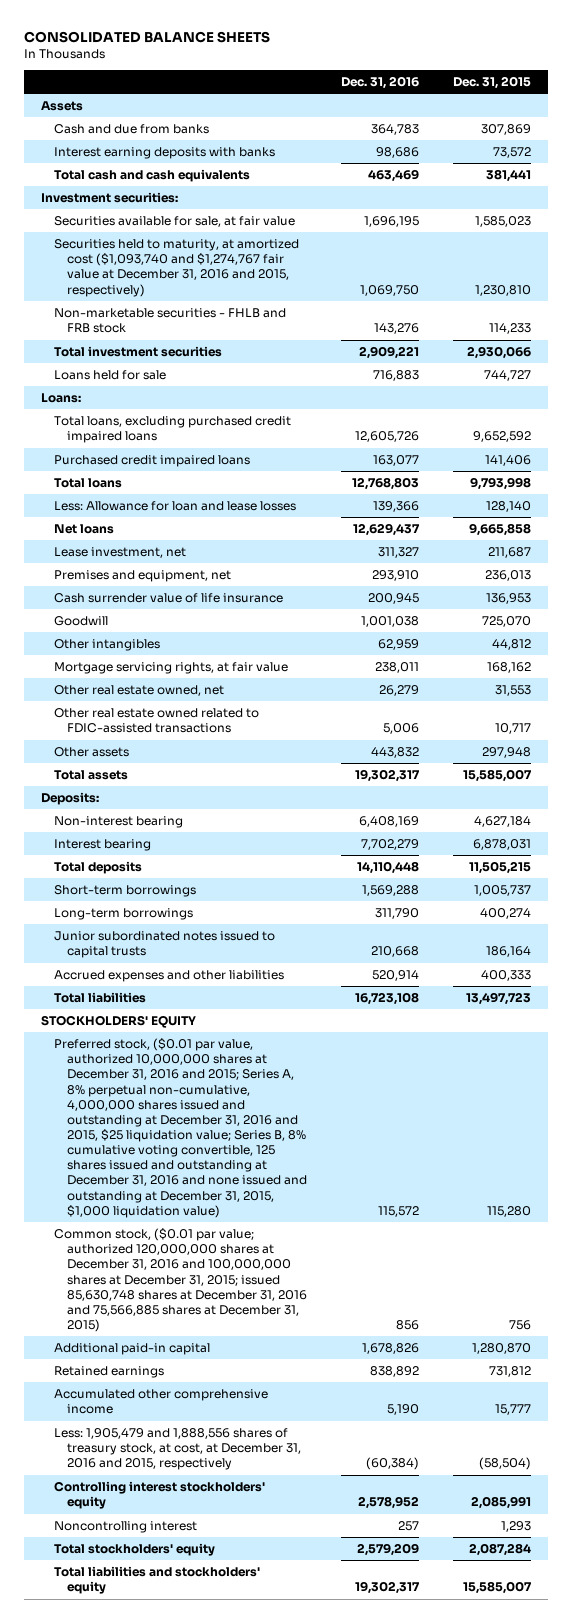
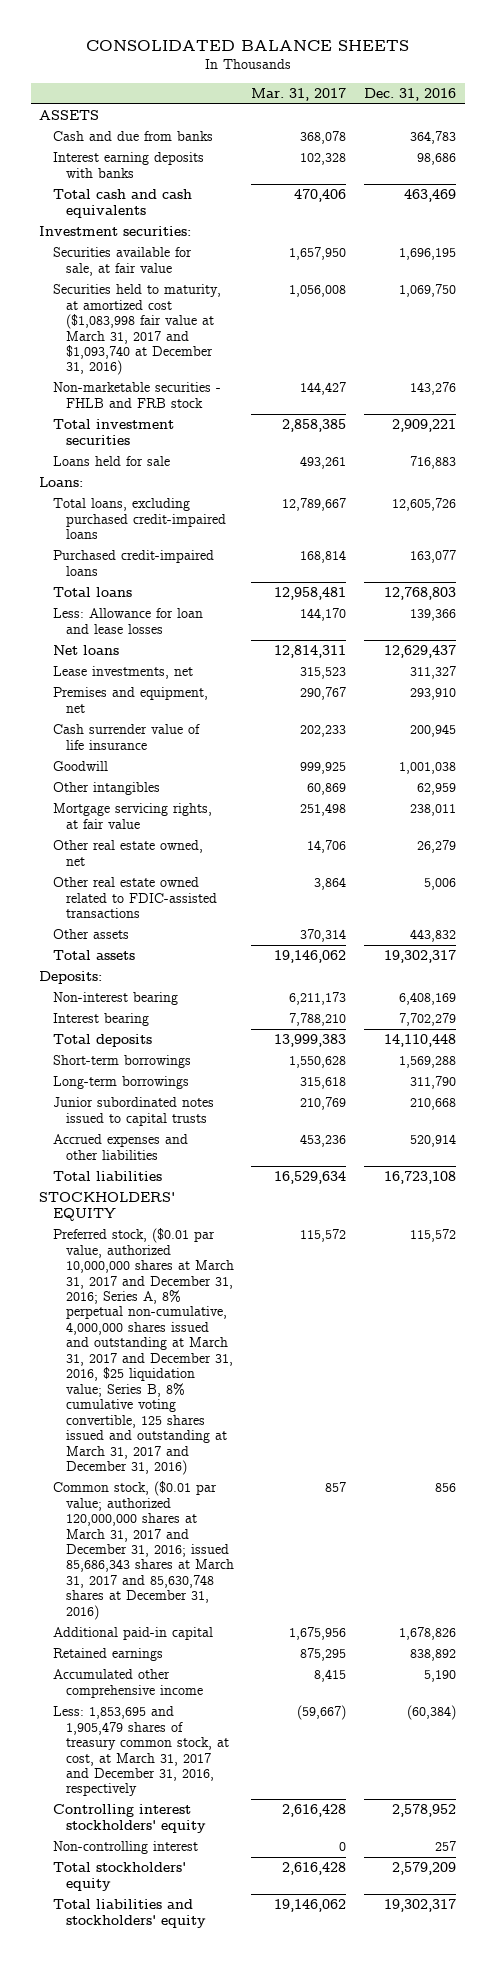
[453,75,532,89] Dec. 31, 2015 -> none
none -> [251,87,347,101] Mar. 31, 2017
[40,101,83,112] Assets -> [39,110,100,121] ASSETS
[53,239,299,297] Securities held to maturity, at amortized cost ($1,093,740 and $1,274,767 fair value at December 31, 2016 and 2015, respectively) -> [52,284,221,376] Securities held to maturity, at amortized cost ($1,083,998 fair value at March 31, 2017 and $1,093,740 at December 31, 2016)
[53,416,291,444] Total loans, excluding purchased credit impaired loans -> [52,498,226,540] Total loans, excluding purchased credit-impaired loans
[53,455,250,468] Purchased credit impaired loans -> [52,550,214,576] Purchased credit-impaired loans
[53,547,186,559] Lease investment, net -> [52,666,193,680] Lease investments, net
[53,1038,307,1218] Preferred stock, ($0.01 par value, authorized 10,000,000 shares at December 31, 2016 and 2015; Series A, 8% perpetual non-cumulative, 4,000,000 shares issued and outstanding at December 31, 2016 and 2015, $25 liquidation value; Series B, 8% cumulative voting convertible, 125 shares issued and outstanding at December 31, 2016 and none issued and outstanding at December 31, 2015, $1,000 liquidation value) -> [52,1228,234,1475] Preferred stock, ($0.01 par value, authorized 10,000,000 shares at March 31, 2017 and December 31, 2016; Series A, 8% perpetual non-cumulative, 4,000,000 shares issued and outstanding at March 31, 2017 and December 31, 2016, $25 liquidation value; Series B, 8% cumulative voting convertible, 125 shares issued and outstanding at March 31, 2017 and December 31, 2016)
[53,1228,307,1333] Common stock, ($0.01 par value; authorized 120,000,000 shares at December 31, 2016 and 100,000,000 shares at December 31, 2015; issued 85,630,748 shares at December 31, 2016 and 75,566,885 shares at December 31, 2015) -> [52,1481,234,1620] Common stock, ($0.01 par value; authorized 120,000,000 shares at March 31, 2017 and December 31, 2016; issued 85,686,343 shares at March 31, 2017 and 85,630,748 shares at December 31, 2016)
[53,1428,301,1471] Less: 1,905,479 and 1,888,556 shares of treasury stock, at cost, at December 31, 2016 and 2015, respectively -> [52,1706,229,1797] Less: 1,853,695 and 1,905,479 shares of treasury common stock, at cost, at March 31, 2017 and December 31, 2016, respectively
[53,1521,197,1534] Noncontrolling interest -> [52,1841,198,1855] Non-controlling interest

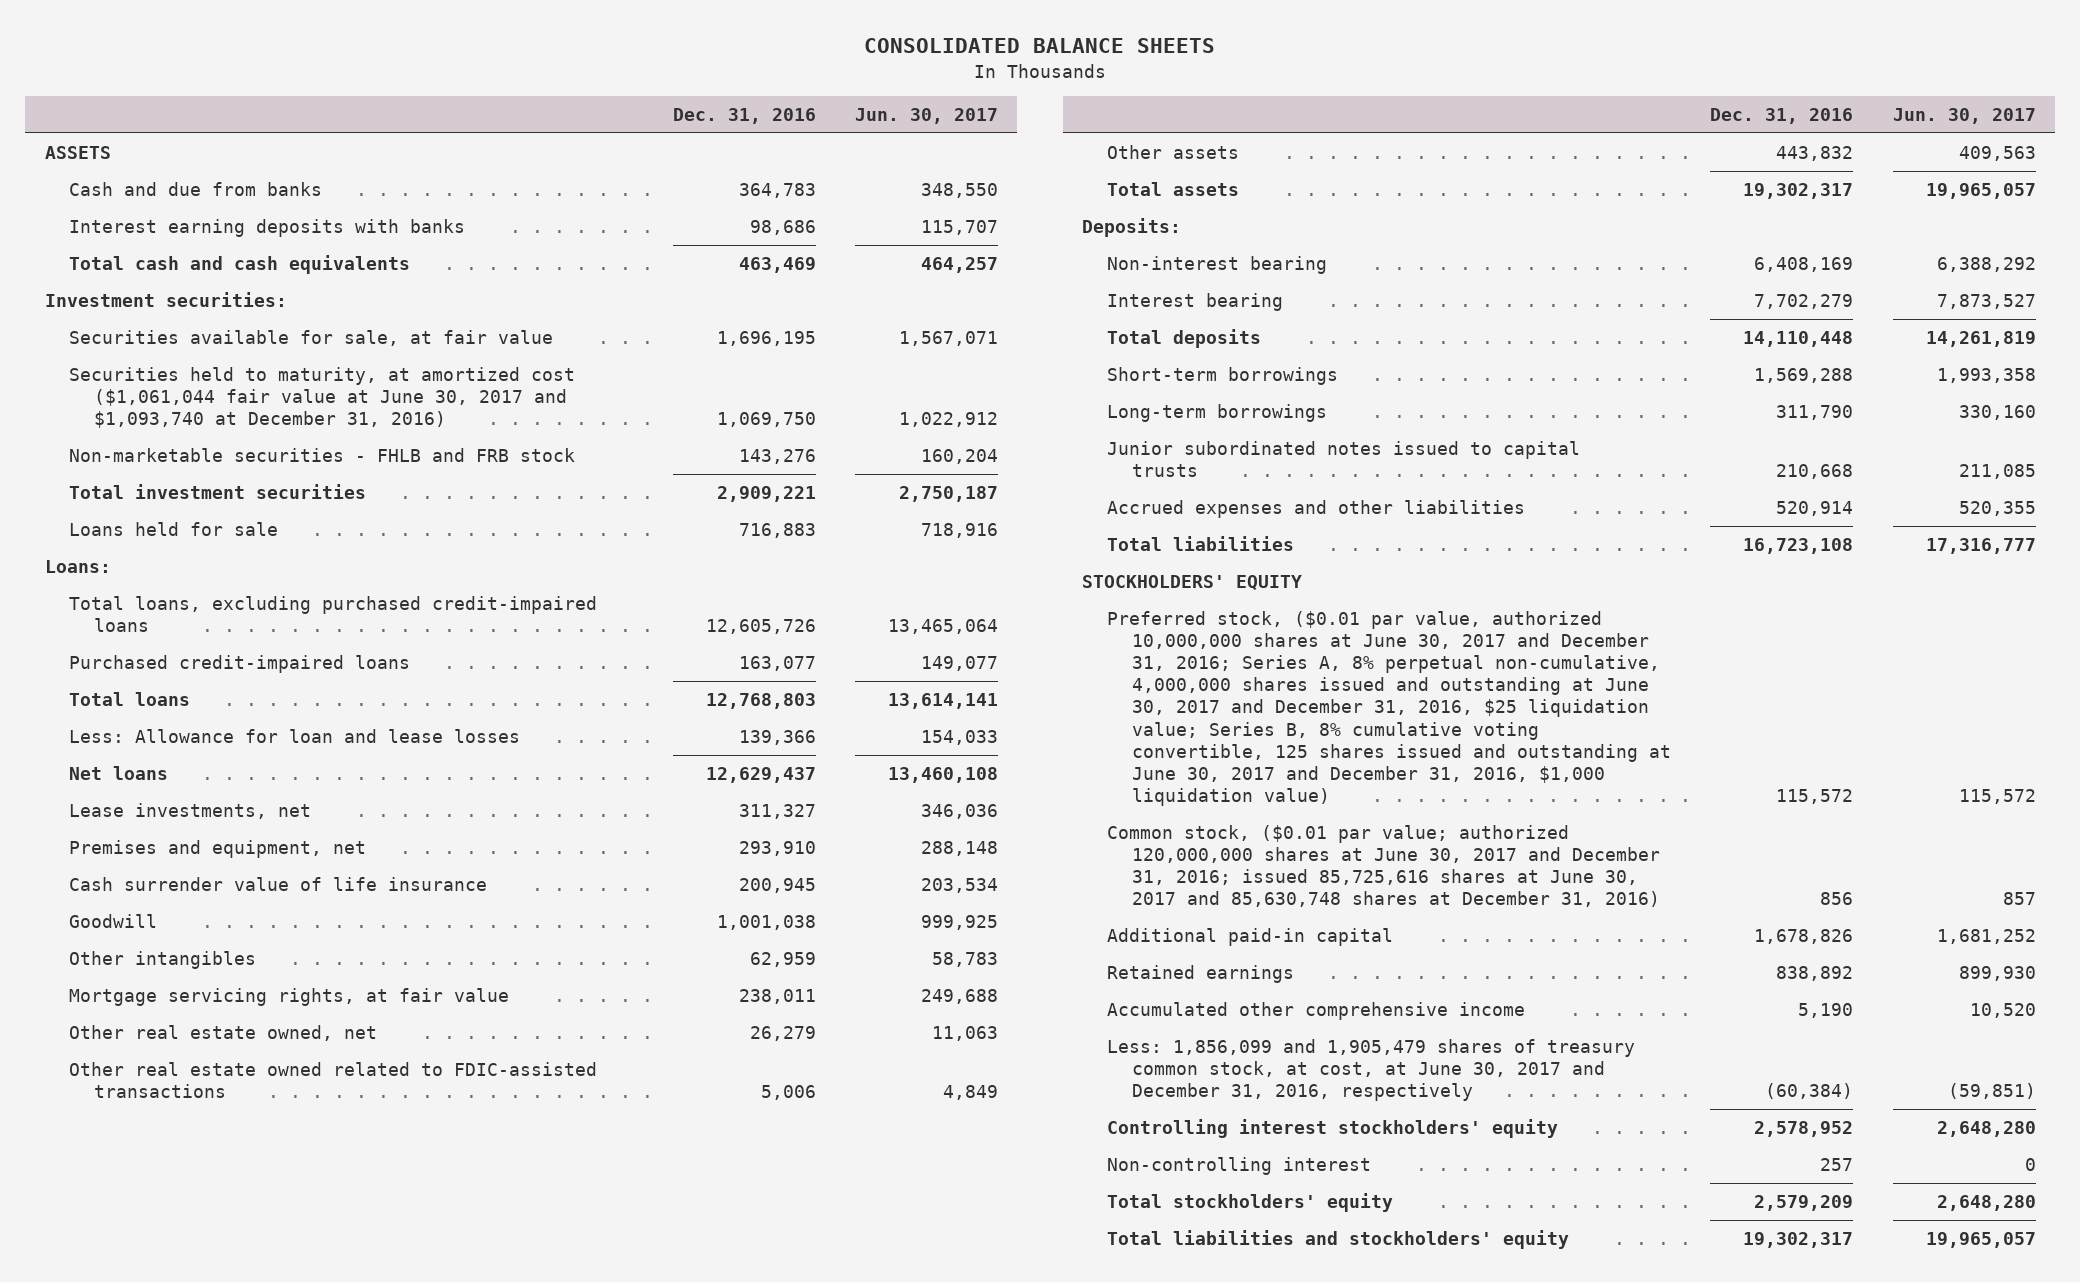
[251,87,347,101] Mar. 31, 2017 -> none
none -> [854,108,998,125] Jun. 30, 2017
[52,284,221,376] Securities held to maturity, at amortized cost ($1,083,998 fair value at March 31, 2017 and $1,093,740 at December 31, 2016) -> [69,366,576,429] Securities held to maturity, at amortized cost ($1,061,044 fair value at June 30, 2017 and $1,093,740 at December 31, 2016)
[52,1228,234,1475] Preferred stock, ($0.01 par value, authorized 10,000,000 shares at March 31, 2017 and December 31, 2016; Series A, 8% perpetual non-cumulative, 4,000,000 shares issued and outstanding at March 31, 2017 and December 31, 2016, $25 liquidation value; Series B, 8% cumulative voting convertible, 125 shares issued and outstanding at March 31, 2017 and December 31, 2016) -> [1107,610,1672,806] Preferred stock, ($0.01 par value, authorized 10,000,000 shares at June 30, 2017 and December 31, 2016; Series A, 8% perpetual non-cumulative, 4,000,000 shares issued and outstanding at June 30, 2017 and December 31, 2016, $25 liquidation value; Series B, 8% cumulative voting convertible, 125 shares issued and outstanding at June 30, 2017 and December 31, 2016, $1,000 liquidation value)
[52,1481,234,1620] Common stock, ($0.01 par value; authorized 120,000,000 shares at March 31, 2017 and December 31, 2016; issued 85,686,343 shares at March 31, 2017 and 85,630,748 shares at December 31, 2016) -> [1107,824,1661,908] Common stock, ($0.01 par value; authorized 120,000,000 shares at June 30, 2017 and December 31, 2016; issued 85,725,616 shares at June 30, 2017 and 85,630,748 shares at December 31, 2016)
[52,1706,229,1797] Less: 1,853,695 and 1,905,479 shares of treasury common stock, at cost, at March 31, 2017 and December 31, 2016, respectively -> [1107,1038,1636,1102] Less: 1,856,099 and 1,905,479 shares of treasury common stock, at cost, at June 30, 2017 and December 31, 2016, respectively

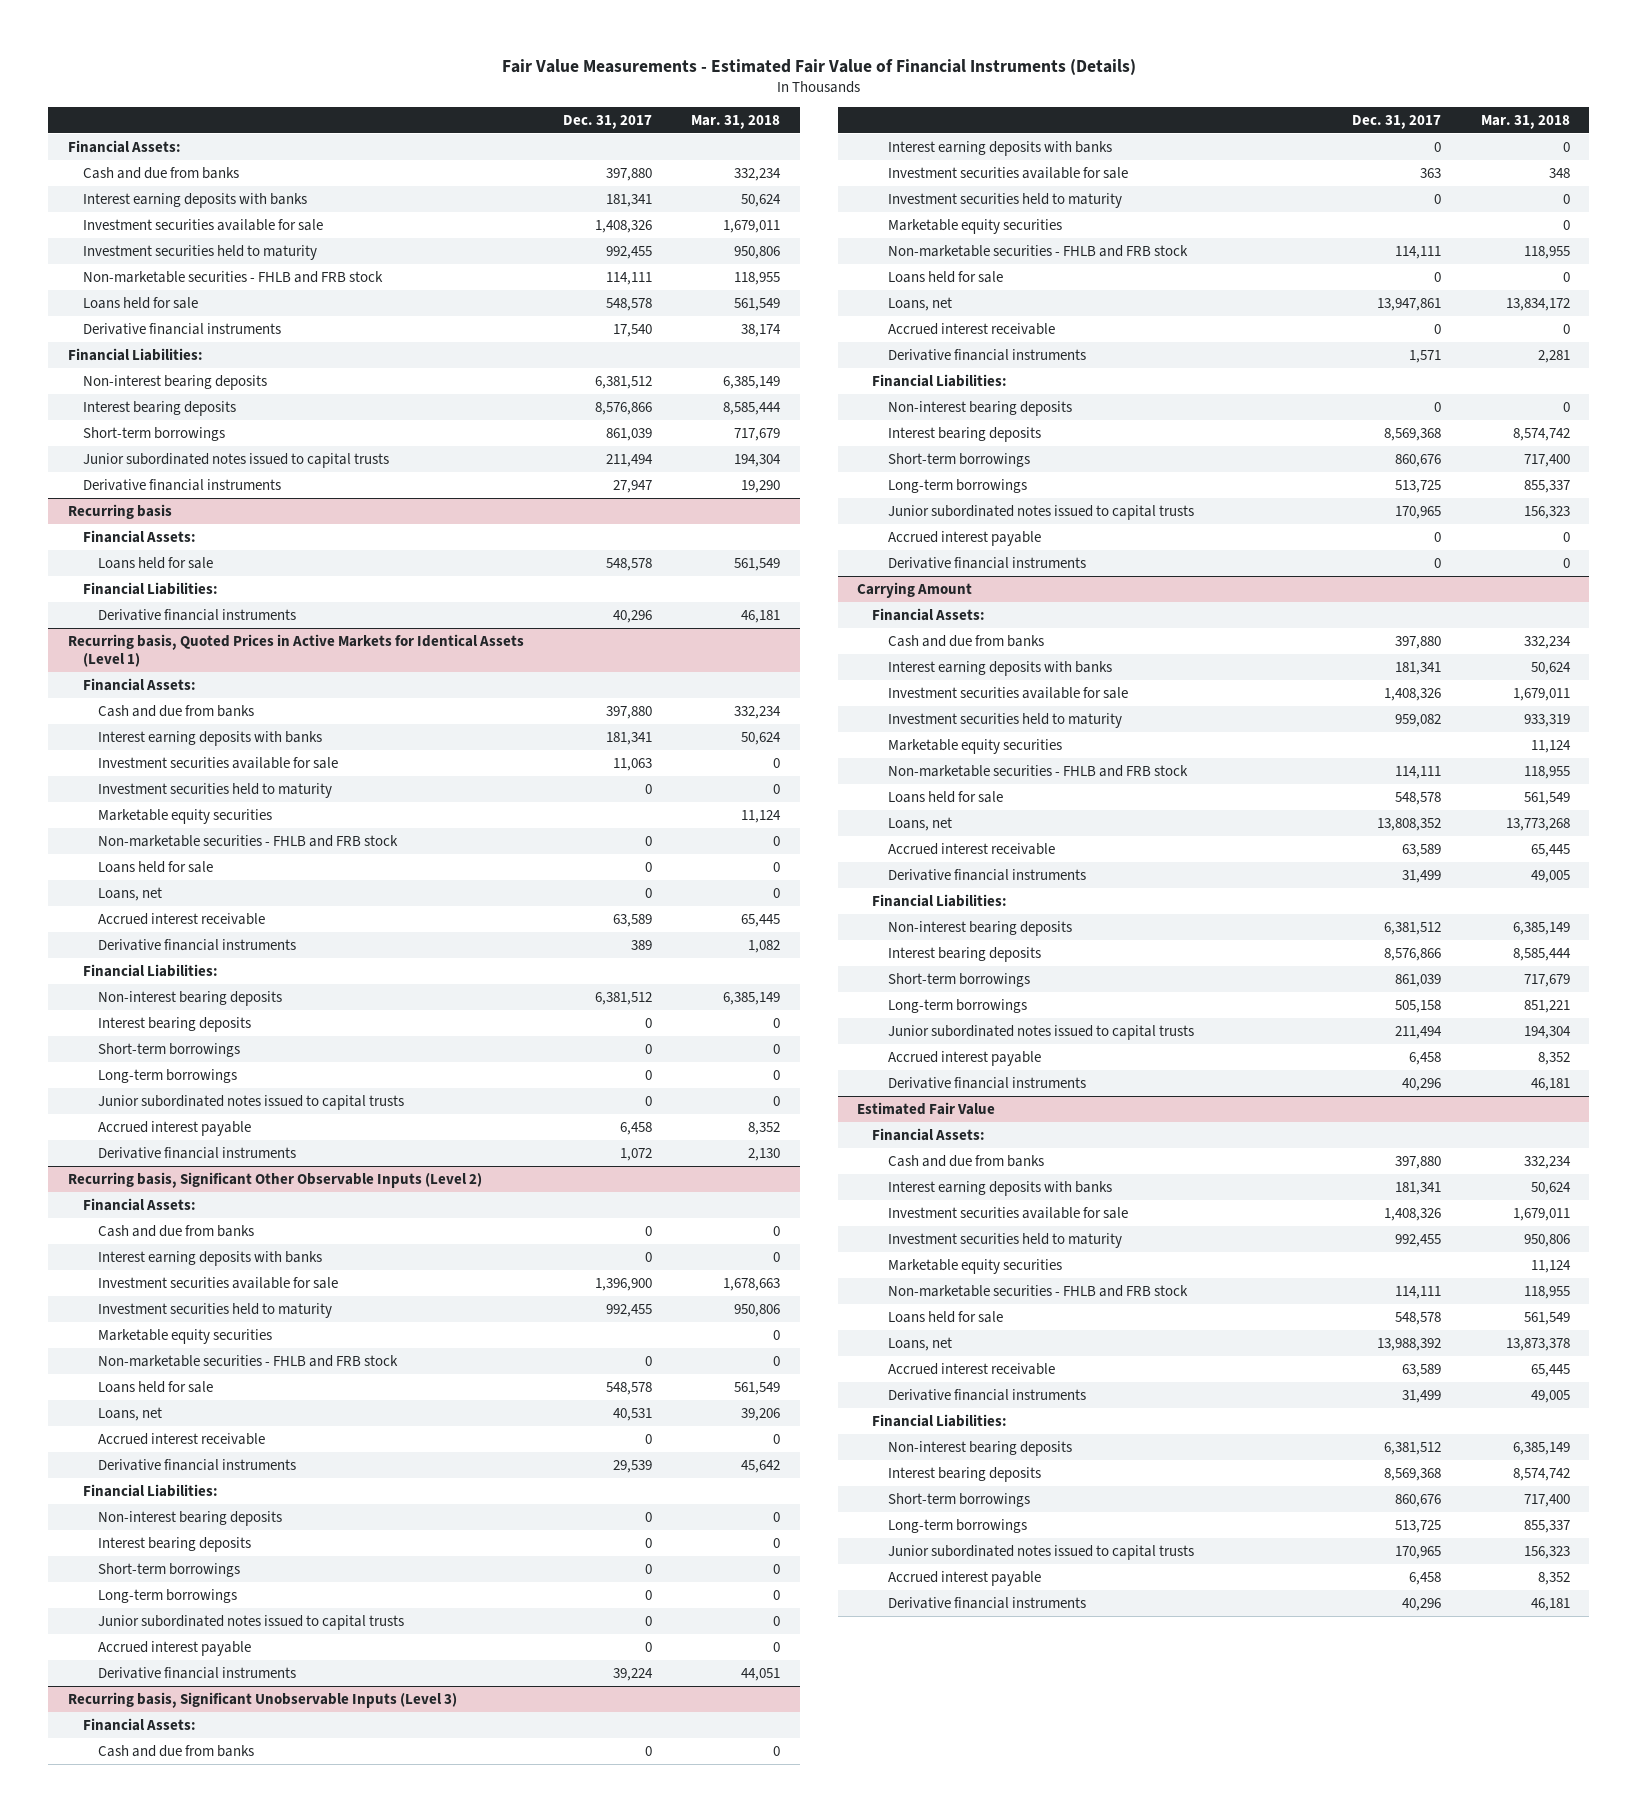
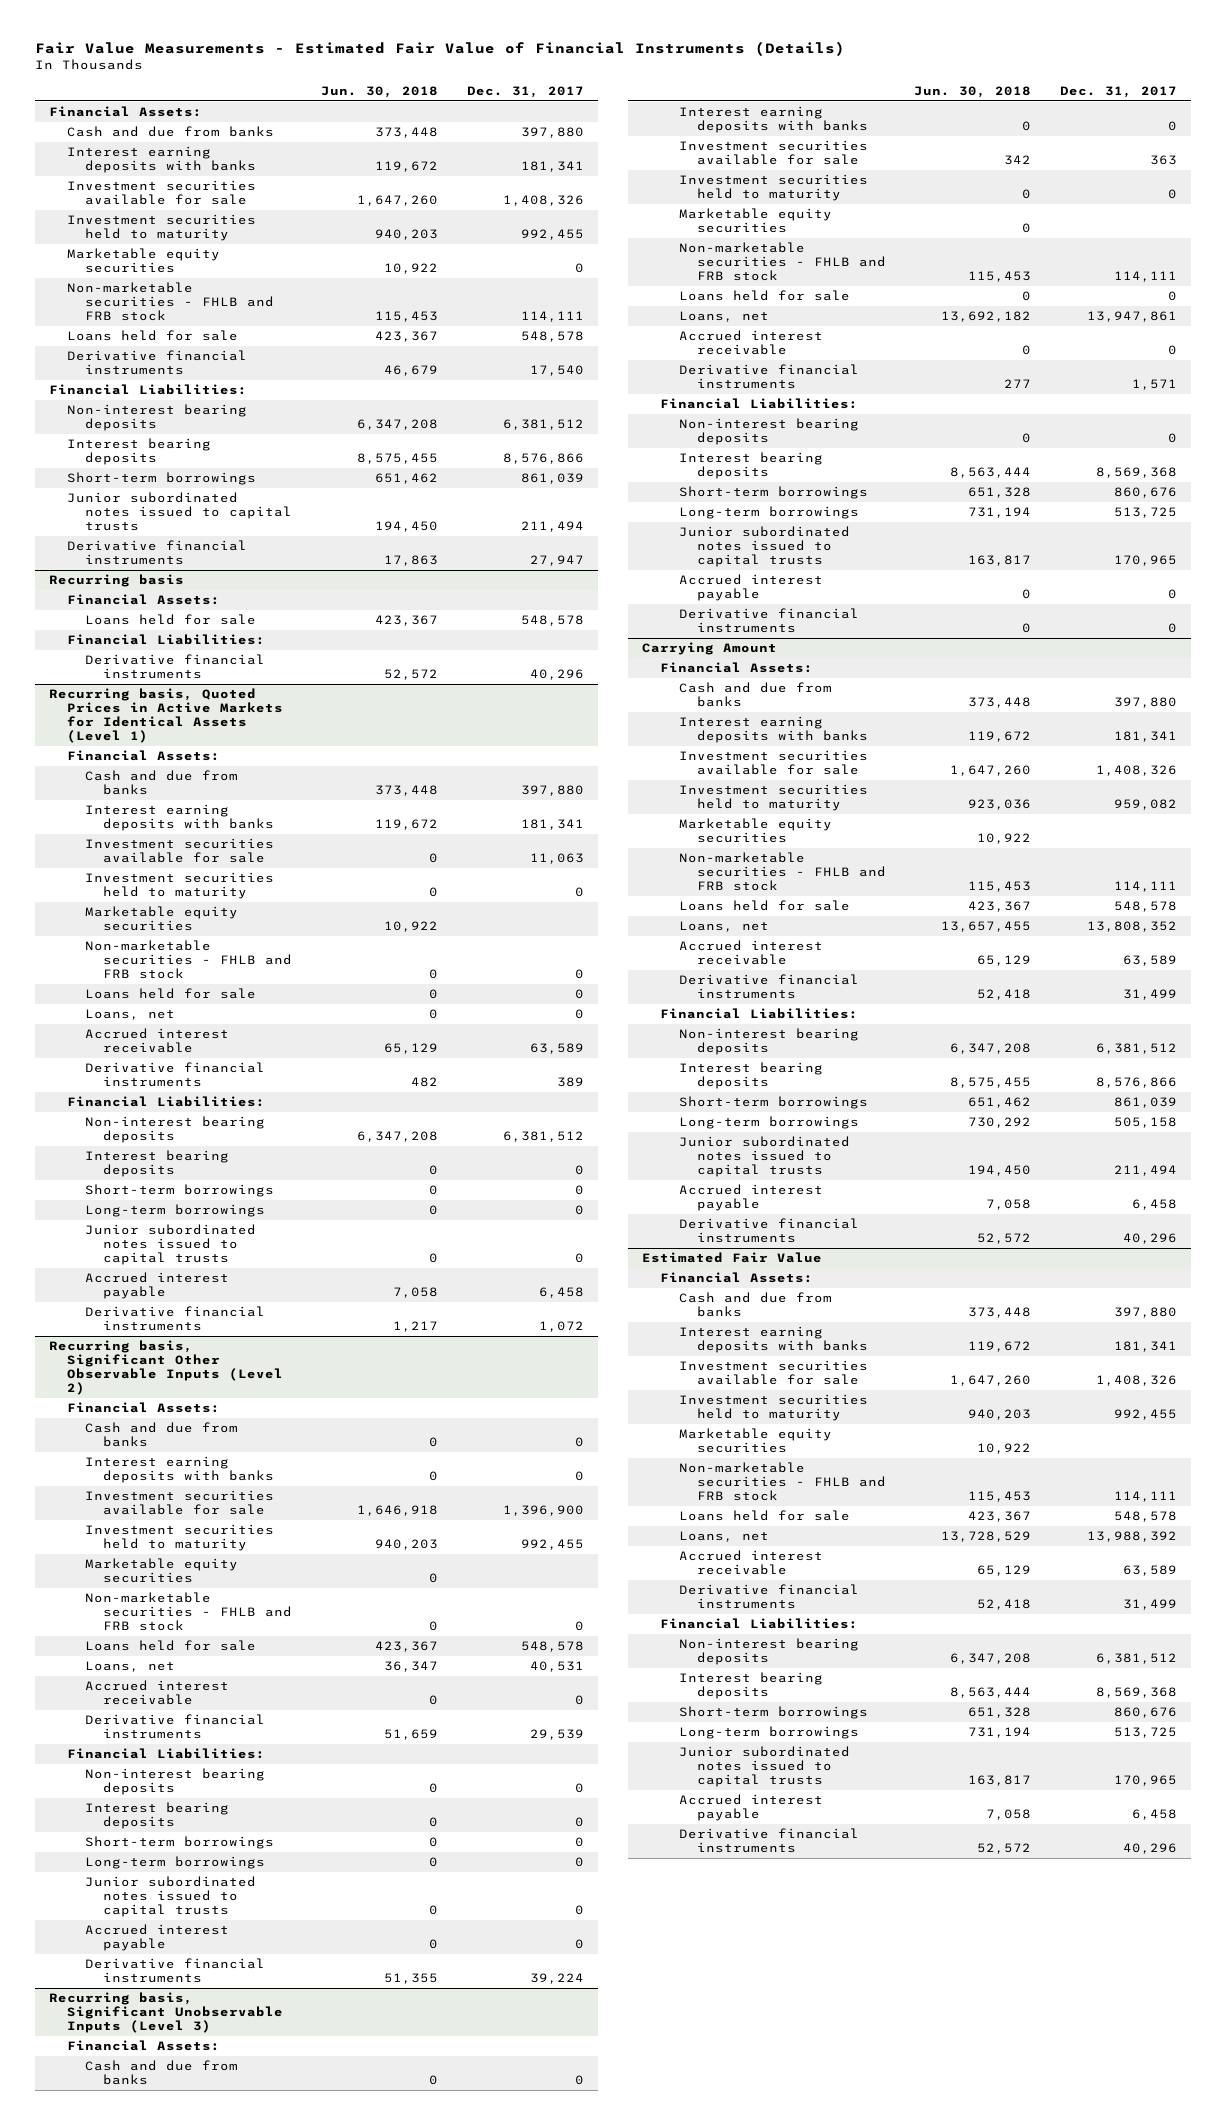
[691,115,781,130] Mar. 31, 2018 -> none
none -> [321,86,439,99] Jun. 30, 2018
none -> [67,248,221,274] Marketable equity securities

